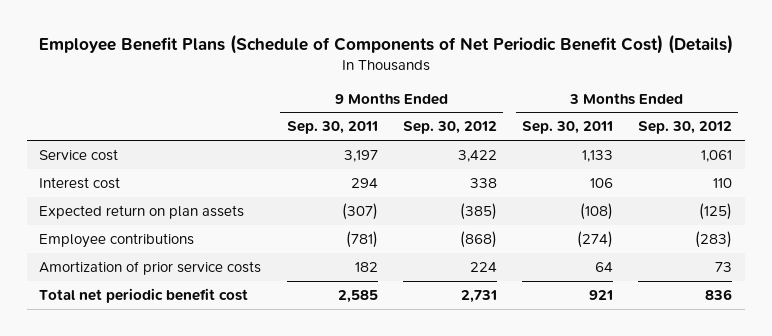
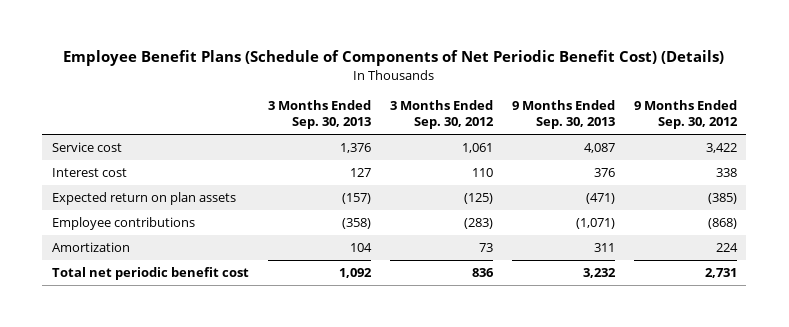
[286,121,378,135] Sep. 30, 2011 -> none
[521,121,613,135] Sep. 30, 2011 -> none
none -> [267,100,371,130] 3 Months Ended Sep. 30, 2013
none -> [511,100,615,130] 9 Months Ended Sep. 30, 2013
[39,260,262,275] Amortization of prior service costs -> [51,242,130,253] Amortization

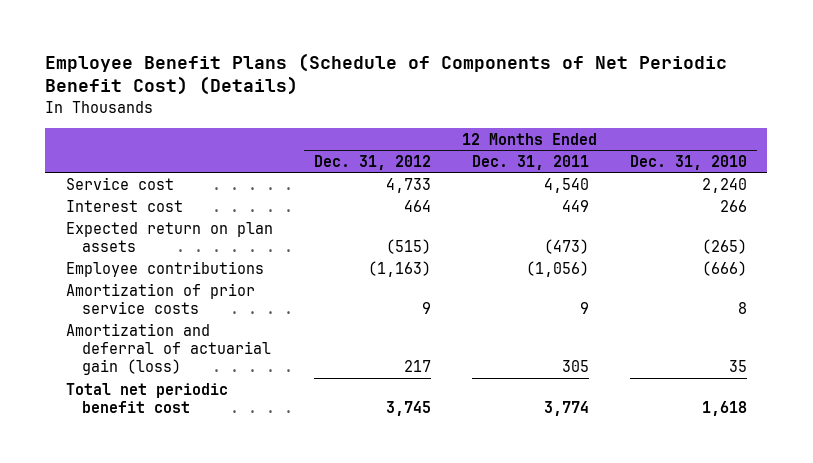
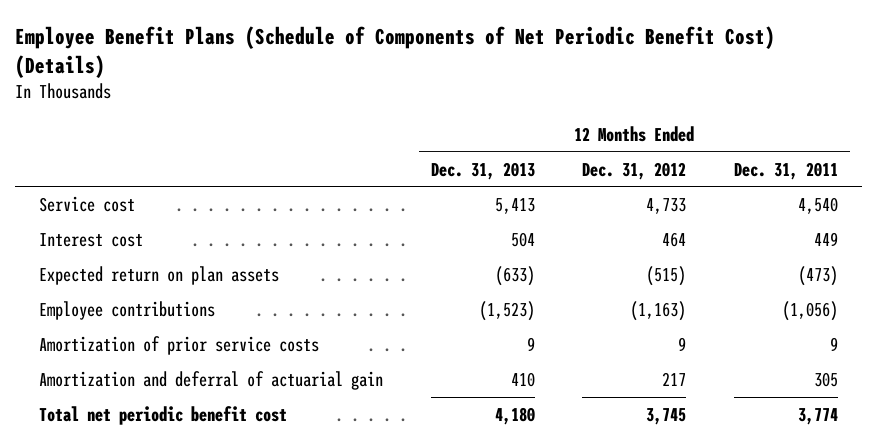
[629,154,747,170] Dec. 31, 2010 -> none
none -> [430,161,535,180] Dec. 31, 2013
[65,322,272,376] Amortization and deferral of actuarial gain (loss) -> [39,370,384,390] Amortization and deferral of actuarial gain

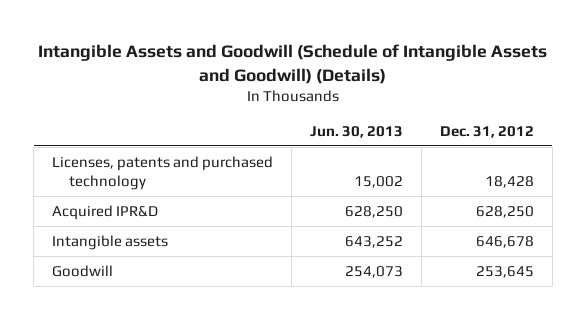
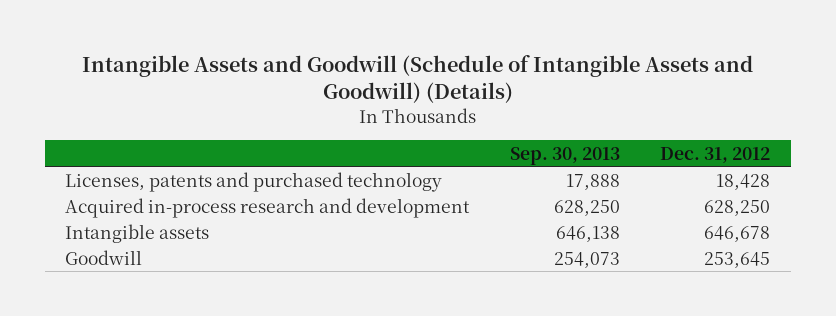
[310,125,404,138] Jun. 30, 2013 -> none
none -> [509,146,620,165] Sep. 30, 2013
[52,204,159,220] Acquired IPR&D -> [65,197,471,218] Acquired in-process research and development

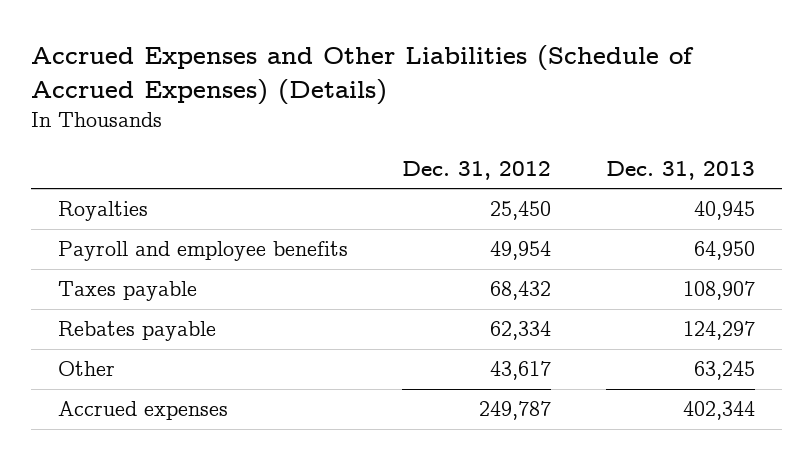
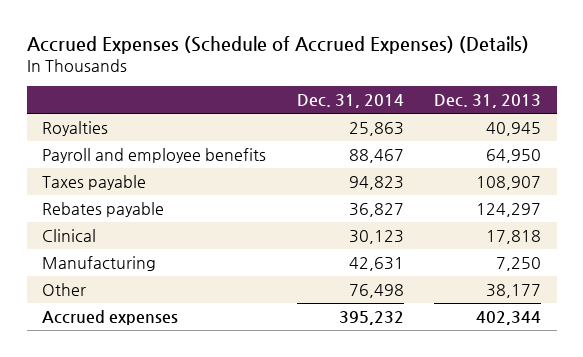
[30,45,694,105] Accrued Expenses and Other Liabilities (Schedule of Accrued Expenses) (Details) -> [26,36,529,55] Accrued Expenses (Schedule of Accrued Expenses) (Details)
[402,160,552,180] Dec. 31, 2012 -> none
none -> [296,94,404,109] Dec. 31, 2014
none -> [41,228,96,242] Clinical
none -> [41,255,156,271] Manufacturing
[693,361,755,381] 63,245 -> [486,283,542,298] 38,177

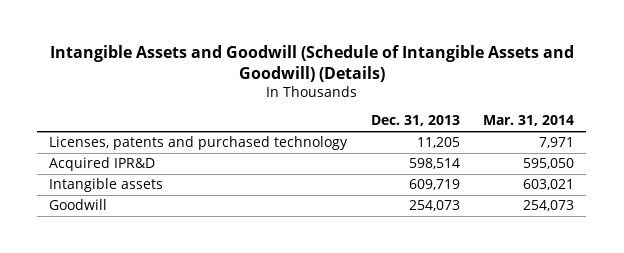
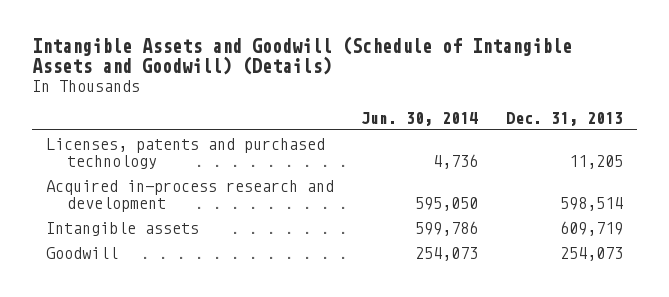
[483,115,575,127] Mar. 31, 2014 -> none
none -> [361,111,479,126] Jun. 30, 2014
[49,157,156,172] Acquired IPR&D -> [45,179,334,212] Acquired in-process research and development

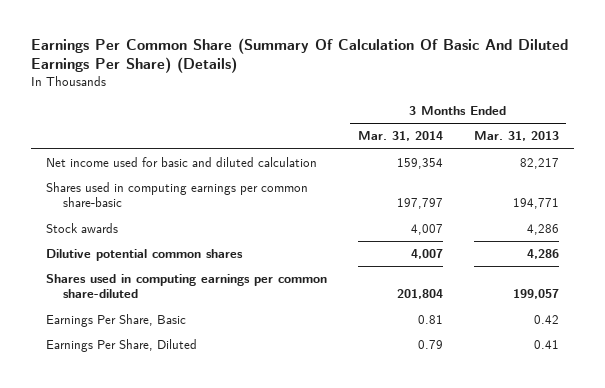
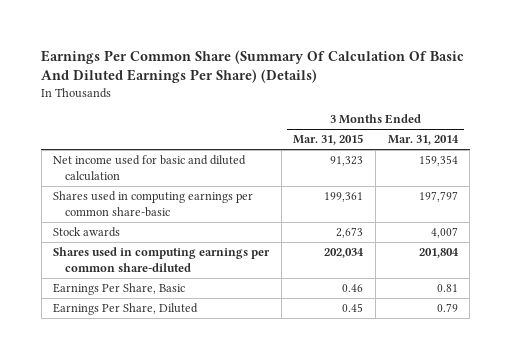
[473,131,559,142] Mar. 31, 2013 -> none
none -> [293,134,364,146] Mar. 31, 2015
[45,248,243,261] Dilutive potential common shares -> none

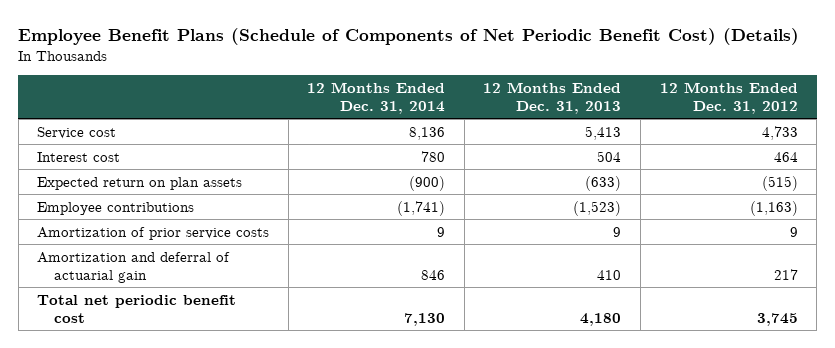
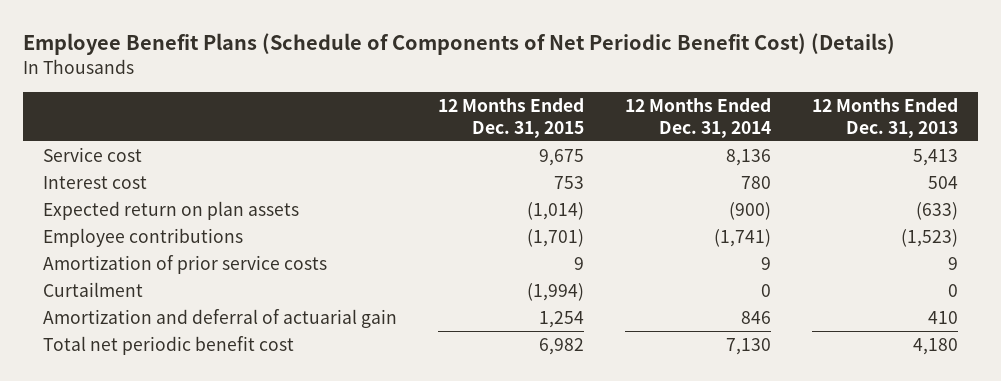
[659,81,798,114] 12 Months Ended Dec. 31, 2012 -> none
none -> [438,97,585,138] 12 Months Ended Dec. 31, 2015
none -> [43,281,144,297] Curtailment

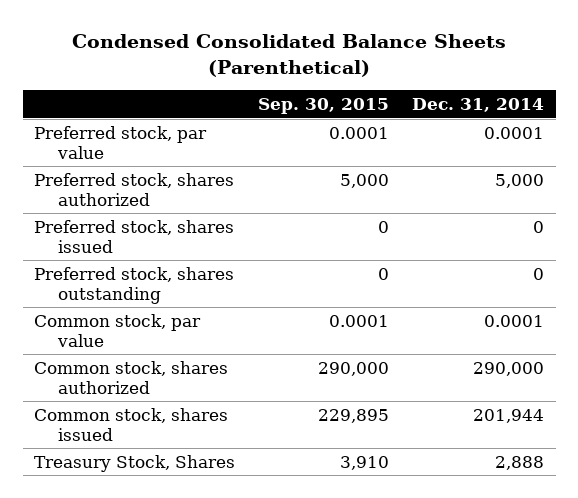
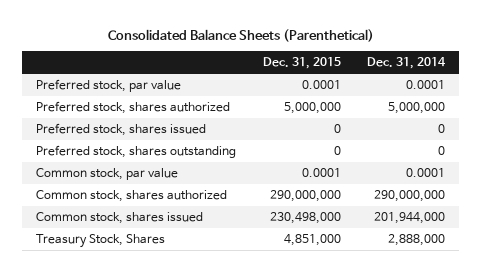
[72,34,507,77] Condensed Consolidated Balance Sheets (Parenthetical) -> [107,28,374,42] Consolidated Balance Sheets (Parenthetical)
[258,98,390,115] Sep. 30, 2015 -> none
none -> [262,57,341,70] Dec. 31, 2015
[495,173,545,188] 5,000 -> [388,102,446,115] 5,000,000
[473,361,545,376] 290,000 -> [374,190,446,203] 290,000,000
[473,408,545,423] 201,944 -> [374,212,446,225] 201,944,000
[495,455,545,470] 2,888 -> [388,234,446,247] 2,888,000

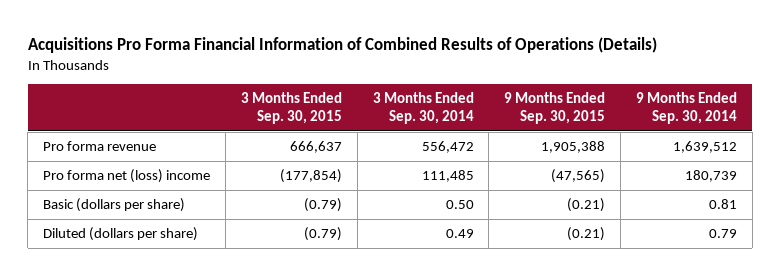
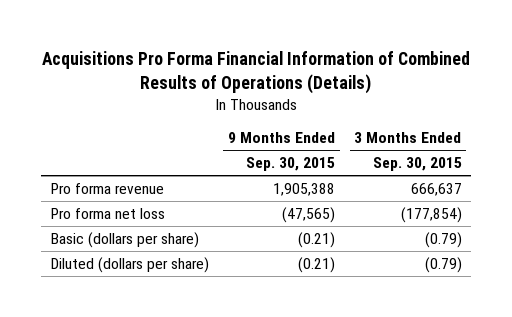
[372,92,474,125] 3 Months Ended Sep. 30, 2014 -> none
[636,92,738,125] 9 Months Ended Sep. 30, 2014 -> none
[43,169,211,184] Pro forma net (loss) income -> [50,207,165,219] Pro forma net loss

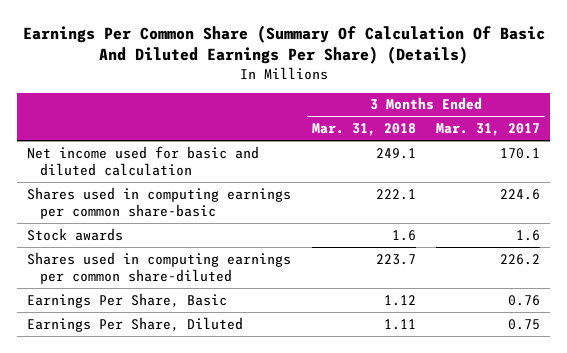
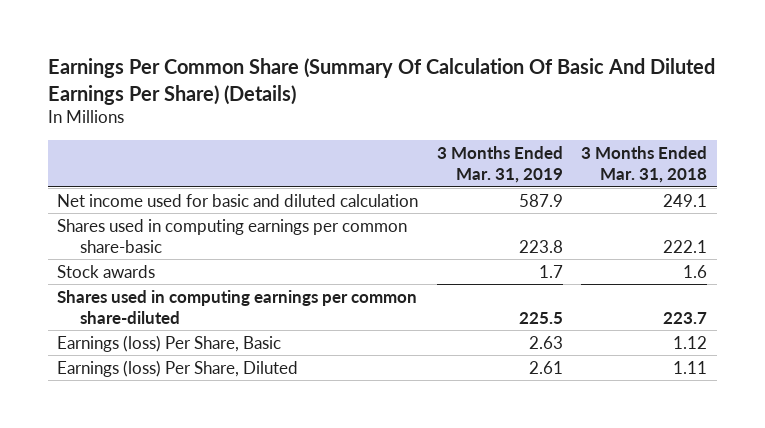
[435,123,540,137] Mar. 31, 2017 -> none
none -> [436,146,563,184] 3 Months Ended Mar. 31, 2019
[27,292,228,308] Earnings Per Share, Basic -> [57,334,282,352] Earnings (loss) Per Share, Basic
[27,316,244,332] Earnings Per Share, Diluted -> [57,359,299,377] Earnings (loss) Per Share, Diluted

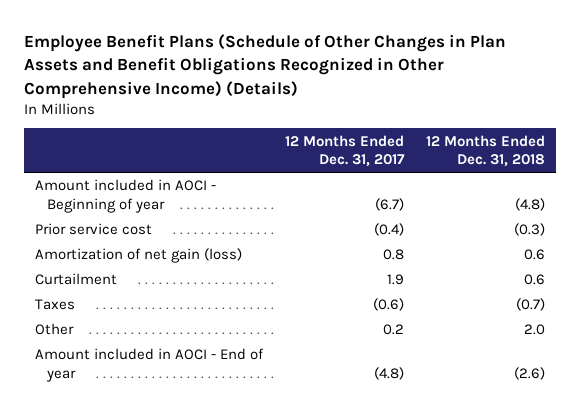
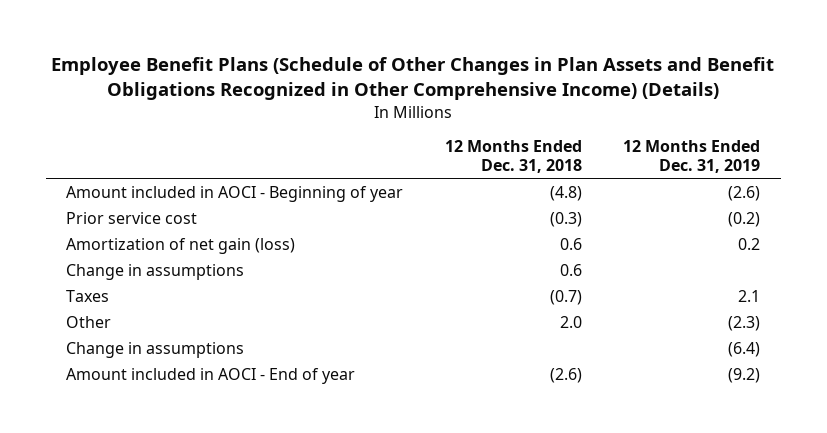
[285,134,406,168] 12 Months Ended Dec. 31, 2017 -> none
none -> [623,140,761,174] 12 Months Ended Dec. 31, 2019
[35,273,118,286] Curtailment -> [66,263,245,280] Change in assumptions
none -> [66,341,245,358] Change in assumptions

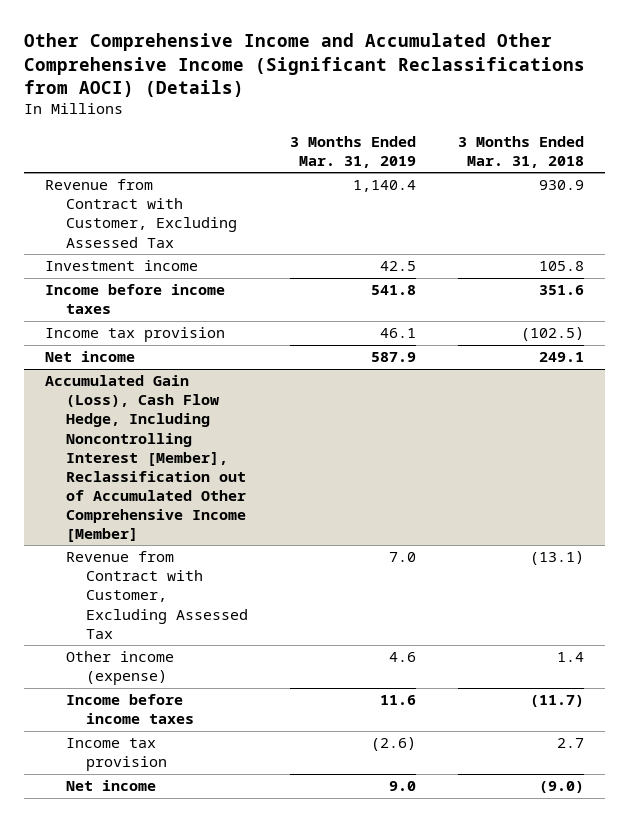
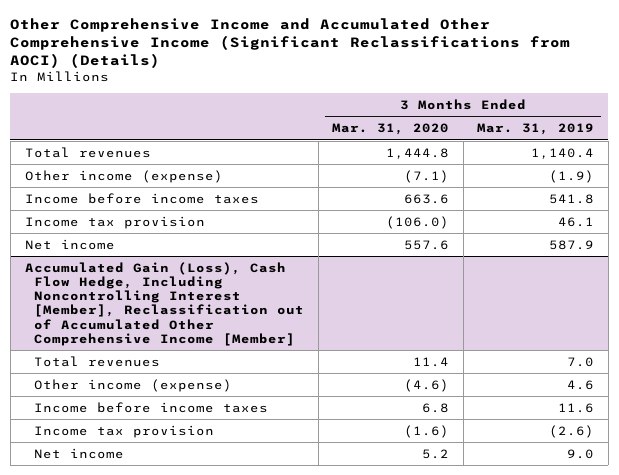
[458,135,585,168] 3 Months Ended Mar. 31, 2018 -> none
none -> [332,123,450,136] Mar. 31, 2020
[44,260,198,272] Investment income -> none
[44,179,237,248] Revenue from Contract with Customer, Excluding Assessed Tax -> [24,146,151,158] Total revenues
none -> [24,169,223,183] Other income (expense)
[65,551,249,639] Revenue from Contract with Customer, Excluding Assessed Tax -> [33,355,160,367] Total revenues

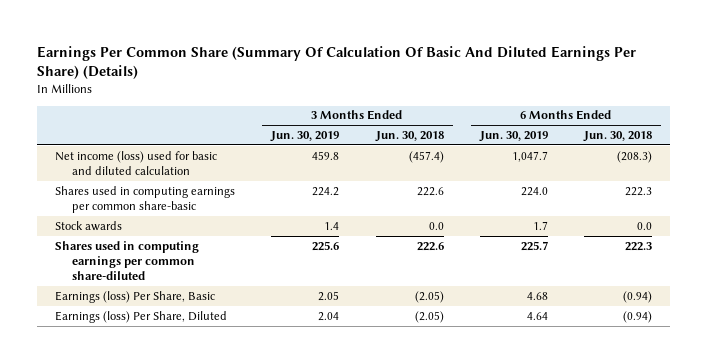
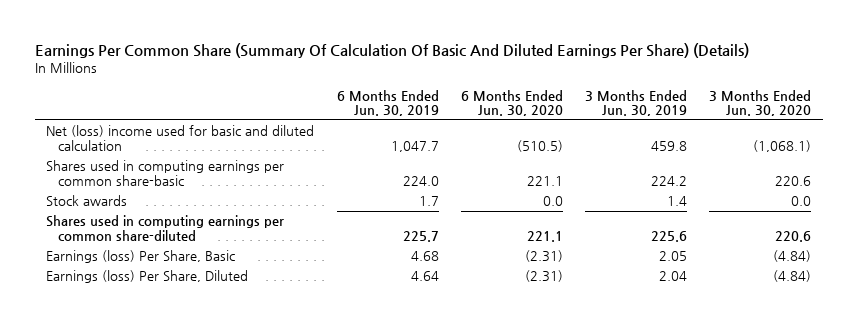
[374,130,444,142] Jun. 30, 2018 -> none
[583,130,653,142] Jun. 30, 2018 -> none
none -> [460,89,563,117] 6 Months Ended Jun. 30, 2020
none -> [709,89,812,117] 3 Months Ended Jun. 30, 2020
[55,150,218,175] Net income (loss) used for basic and diluted calculation -> [46,125,315,152] Net (loss) income used for basic and diluted calculation

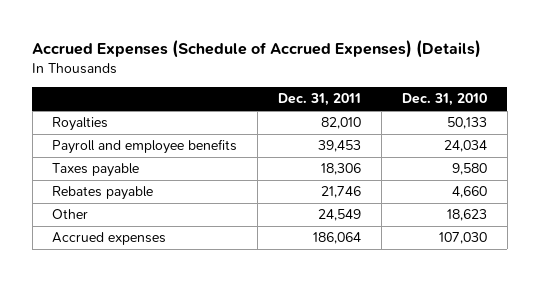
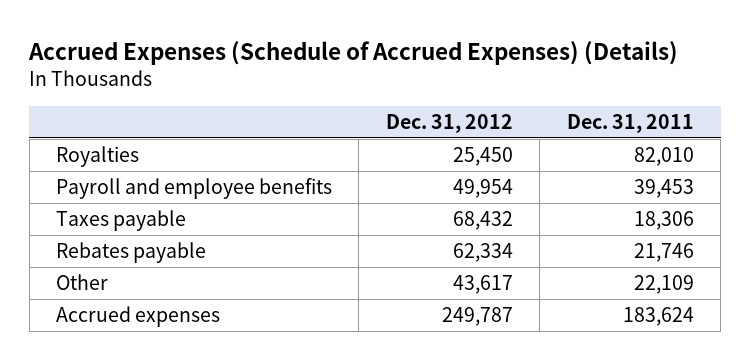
[401,93,487,107] Dec. 31, 2010 -> none
none -> [385,113,513,133] Dec. 31, 2012
[318,209,362,222] 24,549 -> [633,275,694,295] 22,109
[313,232,362,245] 186,064 -> [622,307,694,327] 183,624

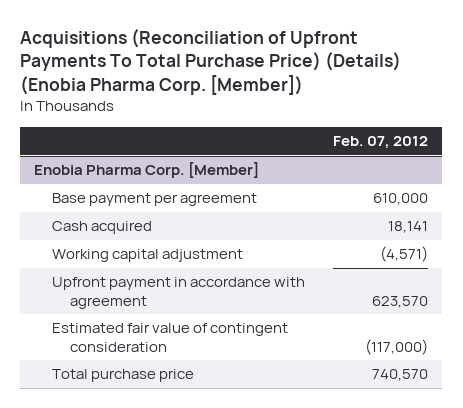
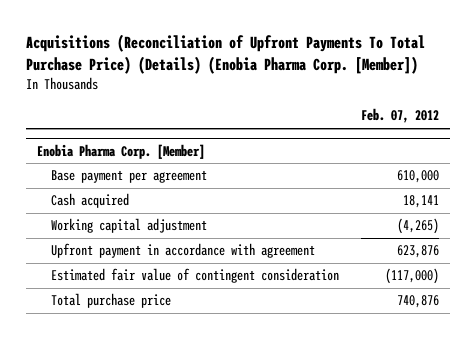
[380,246,429,263] (4,571) -> [397,218,440,235] (4,265)
[372,295,429,308] 623,570 -> [397,245,440,259] 623,876
[372,369,429,382] 740,570 -> [397,295,440,309] 740,876

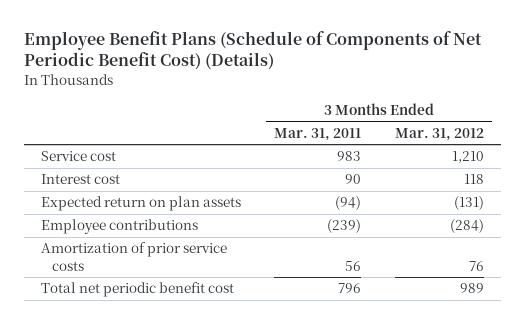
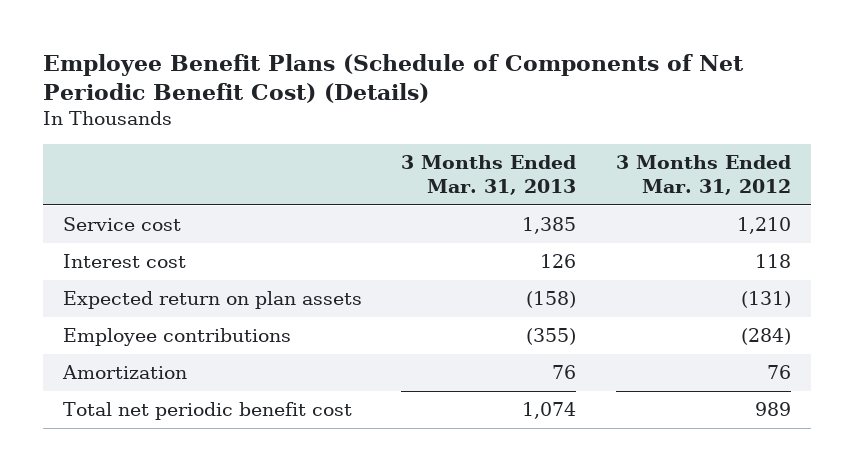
[274,127,362,141] Mar. 31, 2011 -> none
none -> [401,154,577,195] 3 Months Ended Mar. 31, 2013
[40,242,227,271] Amortization of prior service costs -> none
none -> [61,365,187,380] Amortization

